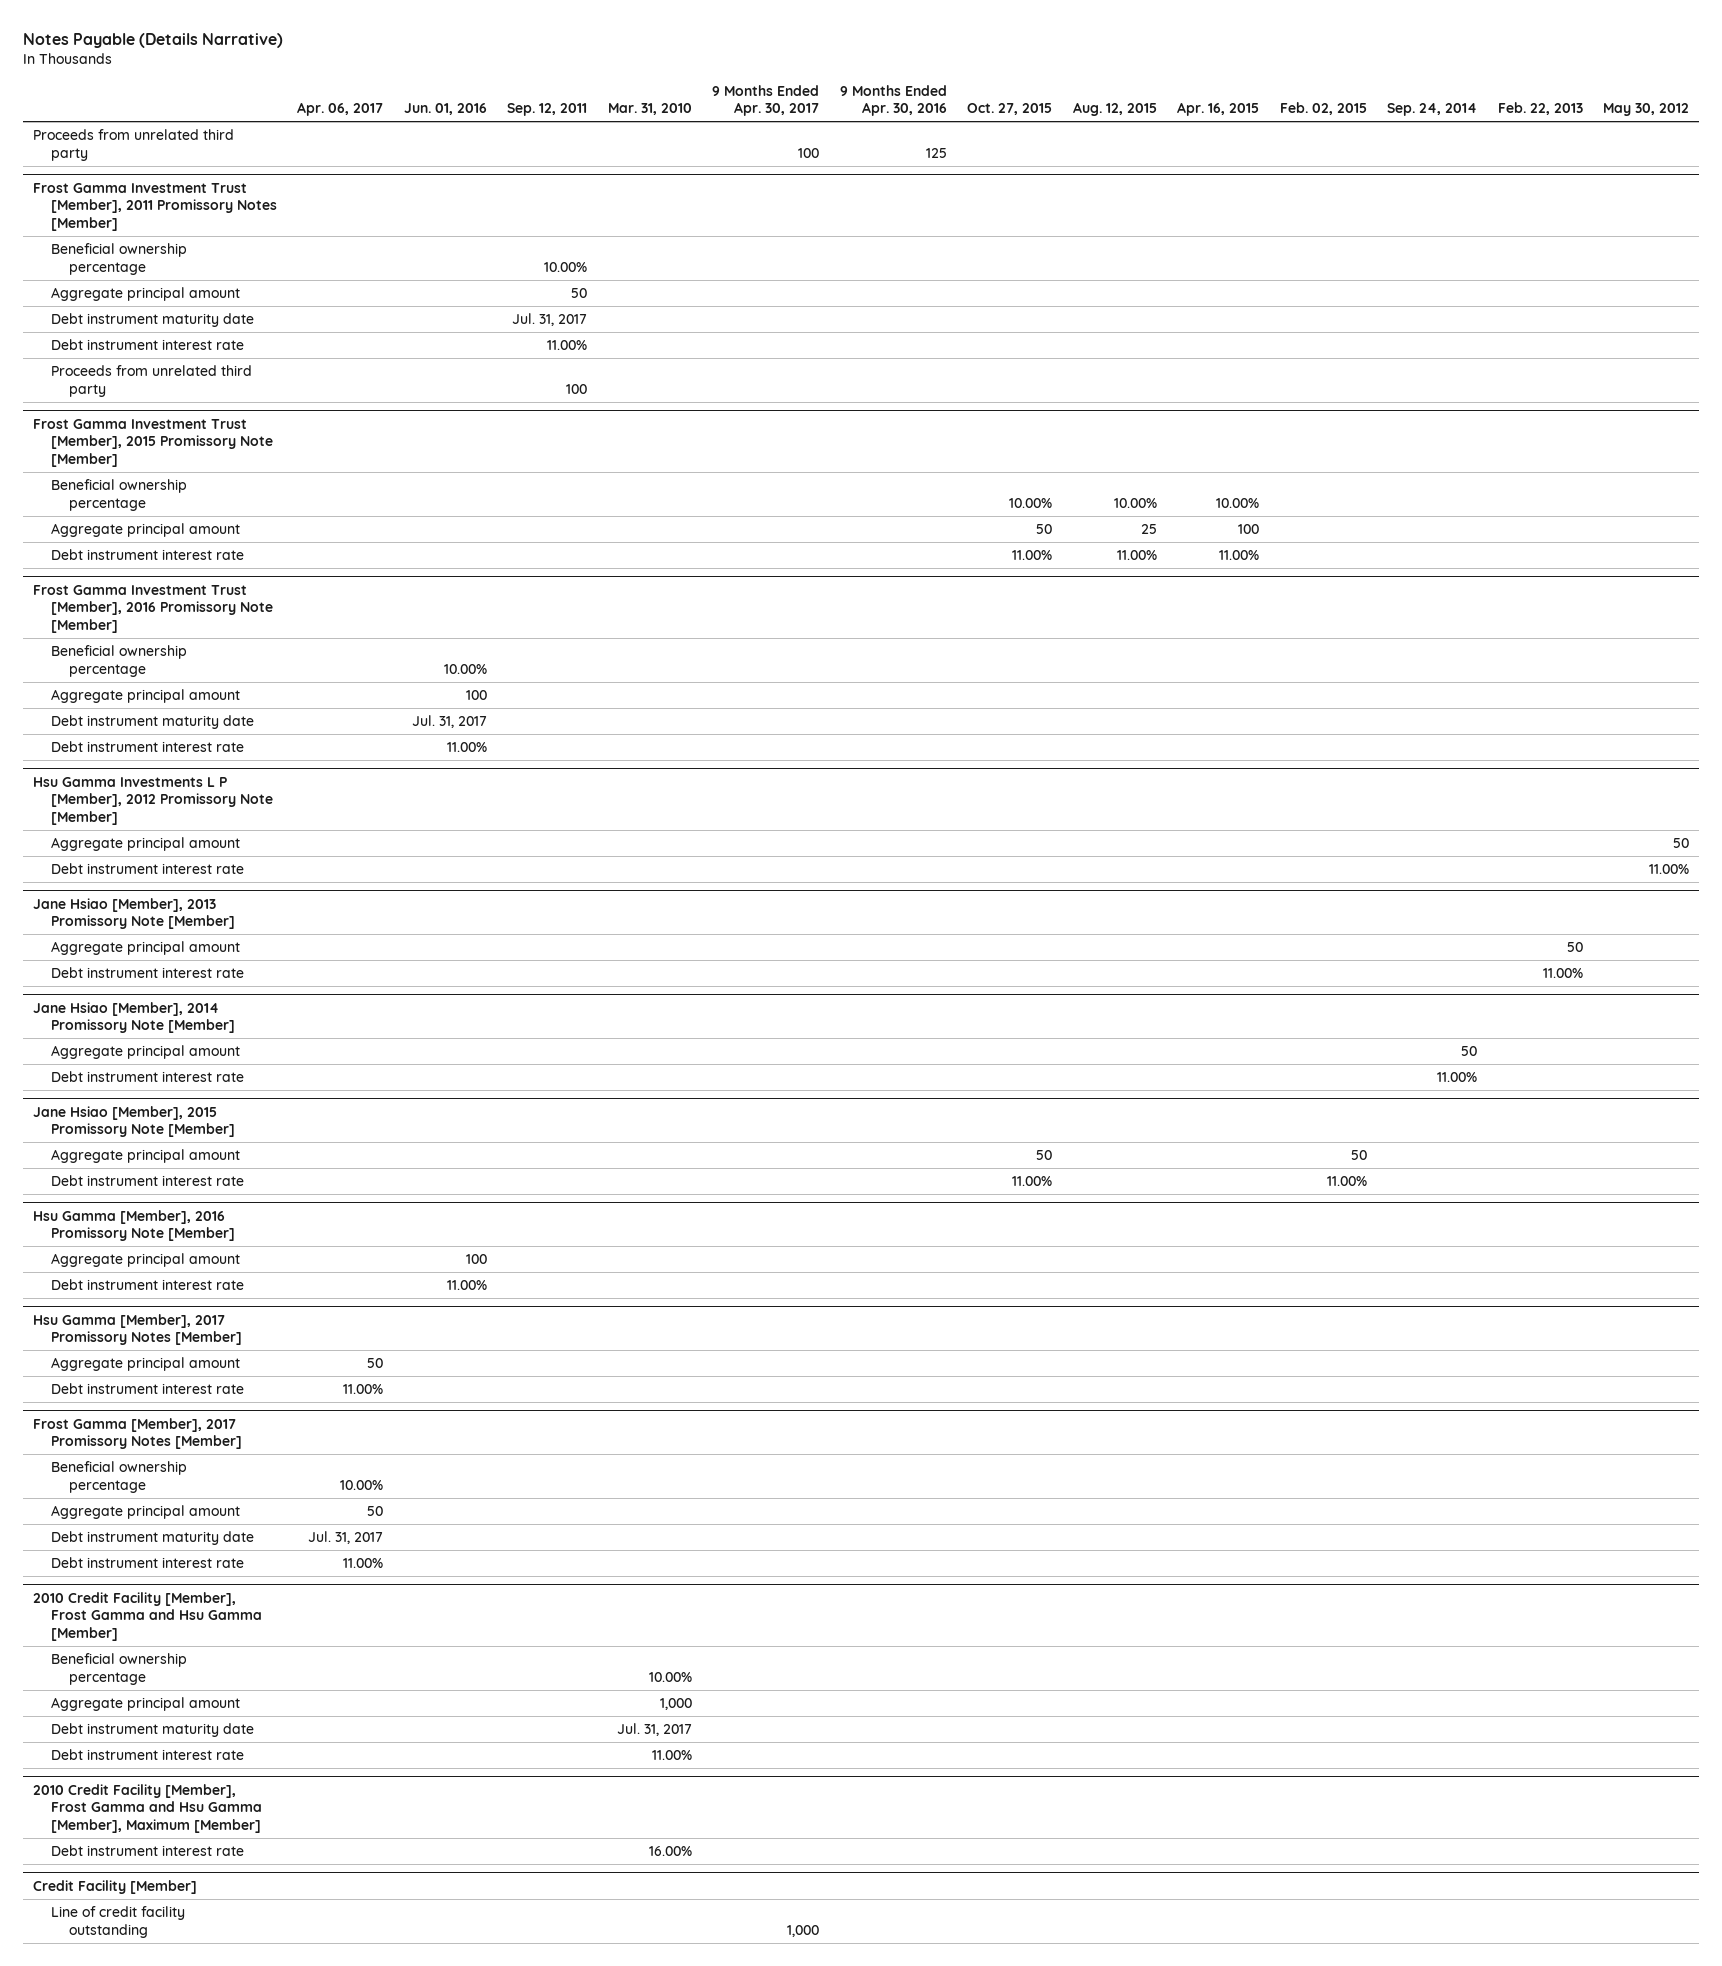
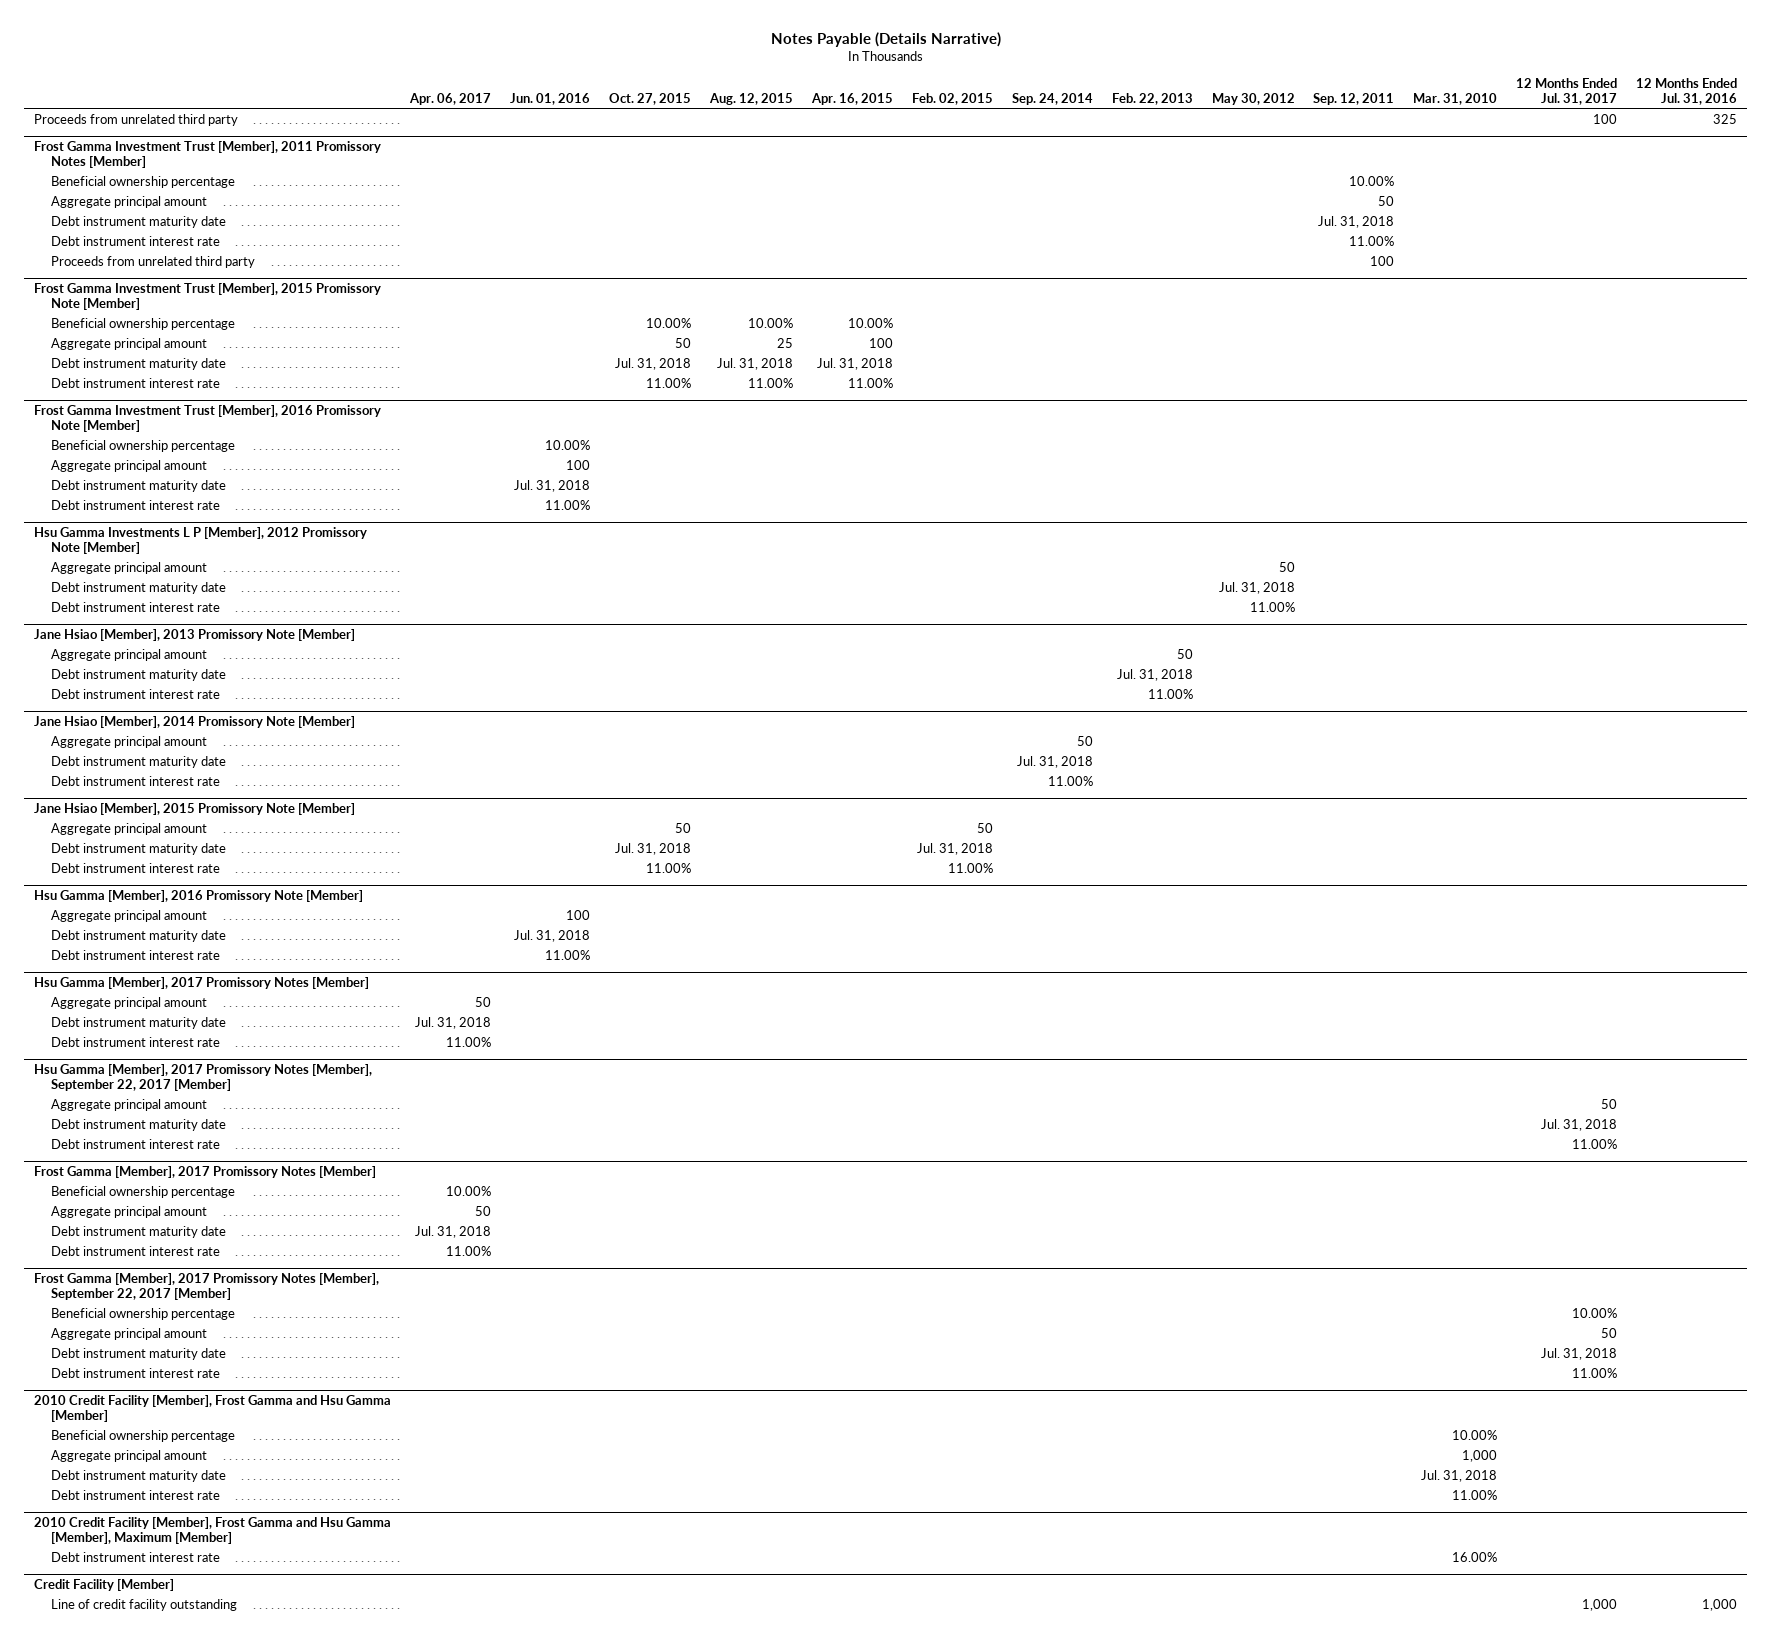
[712,84,820,117] 9 Months Ended Apr. 30, 2017 -> none
[839,84,947,117] 9 Months Ended Apr. 30, 2016 -> none
none -> [1516,78,1618,105] 12 Months Ended Jul. 31, 2017
none -> [1636,78,1738,105] 12 Months Ended Jul. 31, 2016
[512,313,588,327] Jul. 31, 2017 -> [1318,215,1395,228] Jul. 31, 2018
none -> [51,357,227,370] Debt instrument maturity date
[411,715,487,729] Jul. 31, 2017 -> [513,479,590,492] Jul. 31, 2018
none -> [51,581,227,594] Debt instrument maturity date
none -> [51,668,227,681] Debt instrument maturity date
none -> [51,755,227,768] Debt instrument maturity date
none -> [51,842,227,855] Debt instrument maturity date
none -> [51,929,227,942] Debt instrument maturity date
none -> [51,1016,227,1029] Debt instrument maturity date
none -> [33,1063,372,1091] Hsu Gamma [Member], 2017 Promissory Notes [Member], September 22, 2017 [Member]
none -> [51,1098,208,1111] Aggregate principal amount
none -> [51,1118,227,1131] Debt instrument maturity date
none -> [51,1138,221,1149] Debt instrument interest rate
[308,1531,384,1545] Jul. 31, 2017 -> [414,1225,491,1238] Jul. 31, 2018
none -> [33,1272,379,1300] Frost Gamma [Member], 2017 Promissory Notes [Member], September 22, 2017 [Member]
none -> [51,1307,236,1320] Beneficial ownership percentage
none -> [51,1327,208,1340] Aggregate principal amount
none -> [51,1347,227,1360] Debt instrument maturity date
none -> [51,1367,221,1378] Debt instrument interest rate
[616,1723,692,1737] Jul. 31, 2017 -> [1421,1469,1498,1482] Jul. 31, 2018

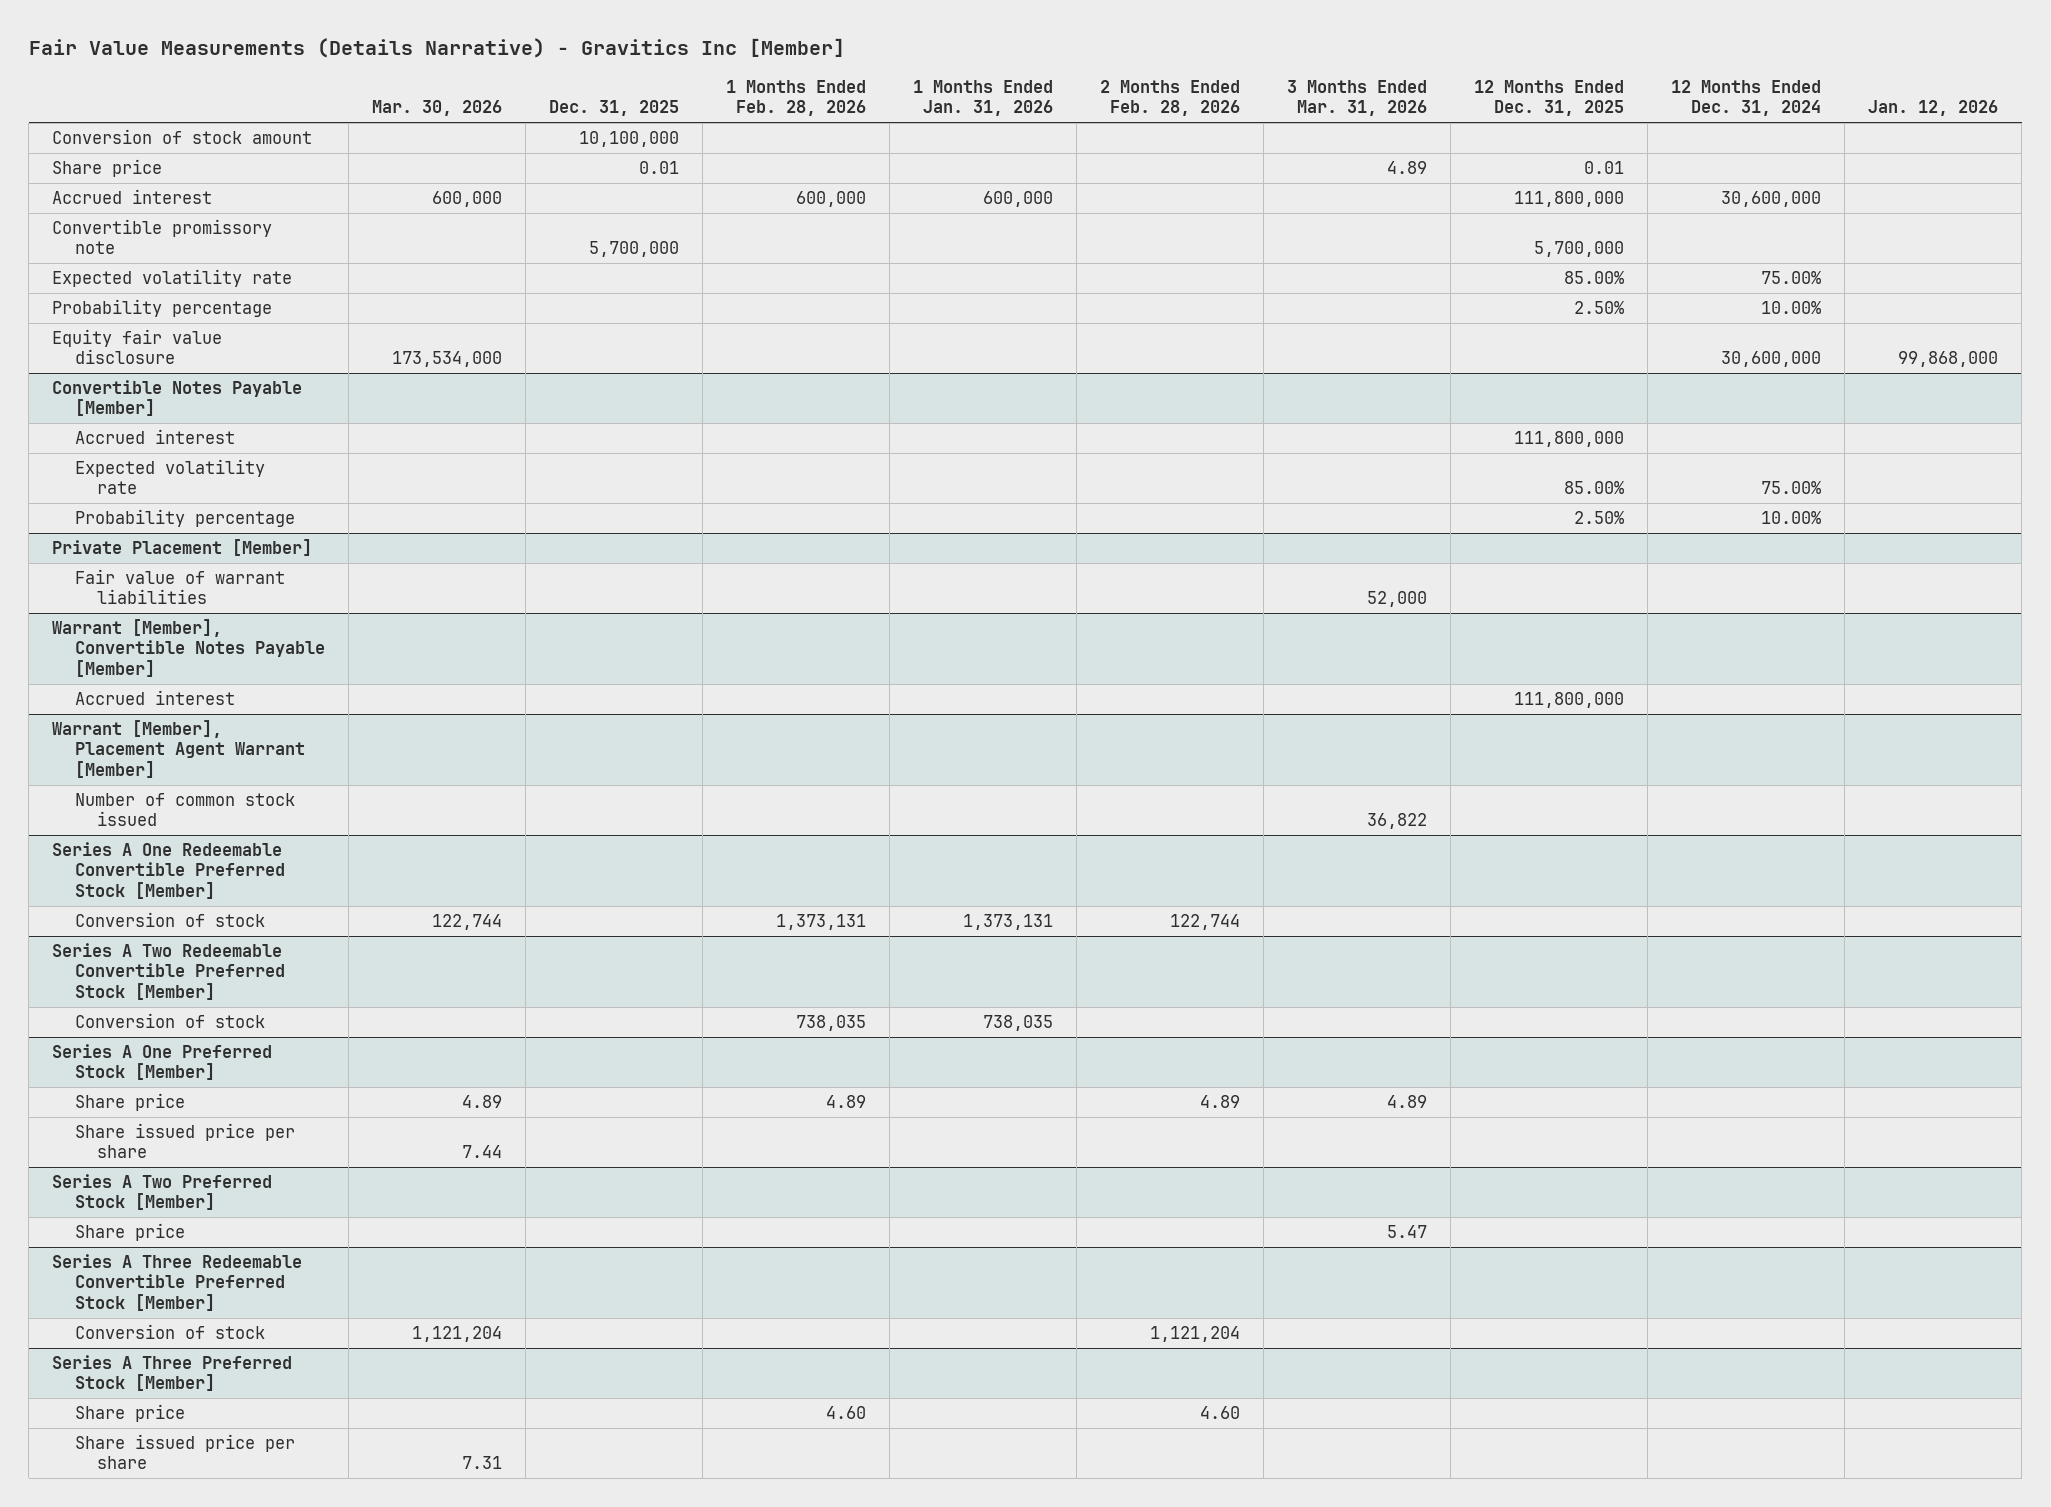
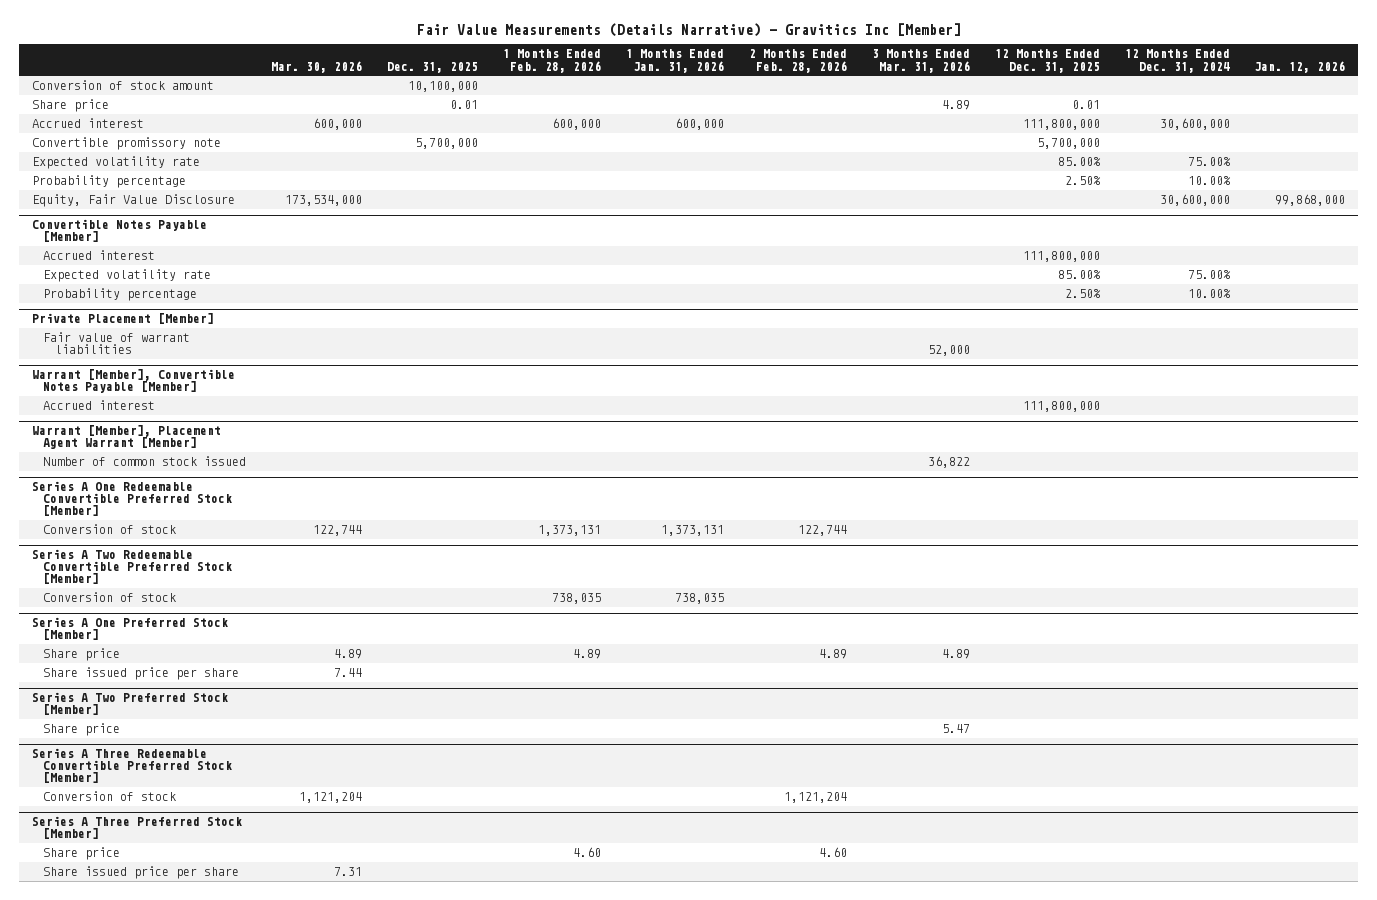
[52,329,223,365] Equity fair value disclosure -> [31,193,235,207] Equity, Fair Value Disclosure

